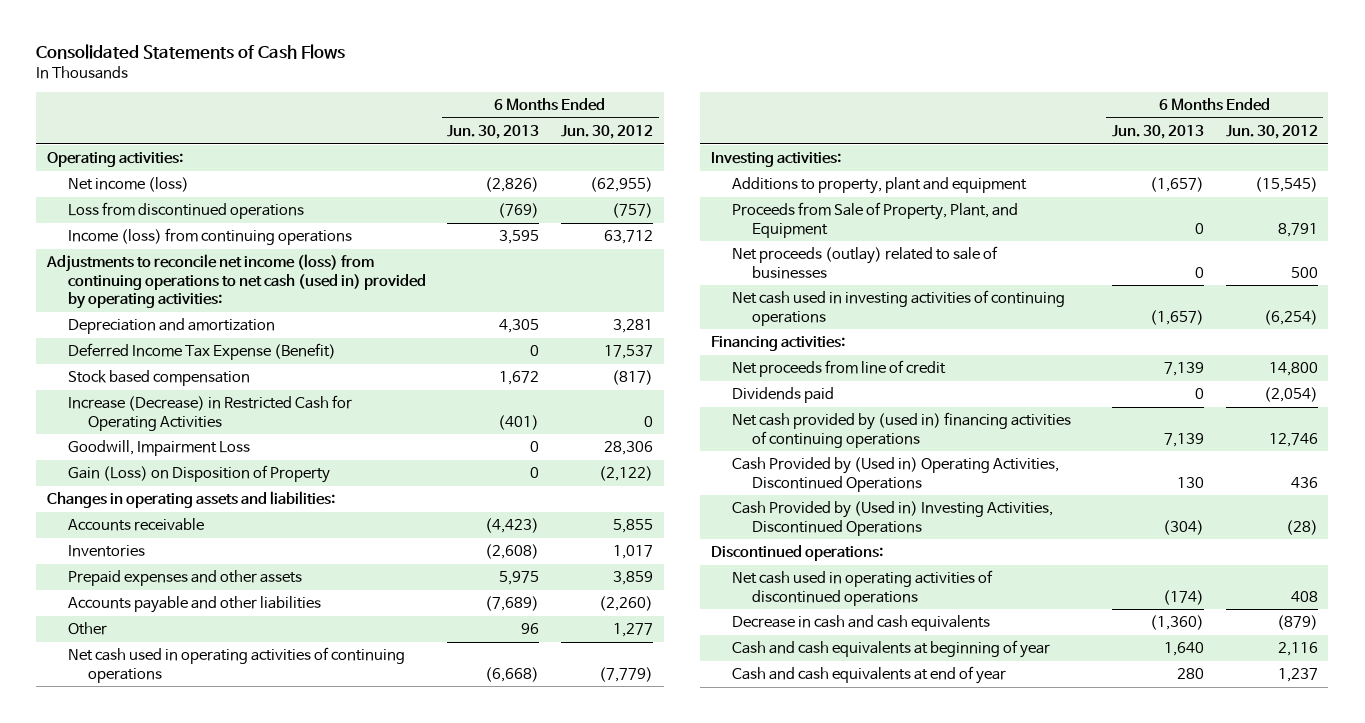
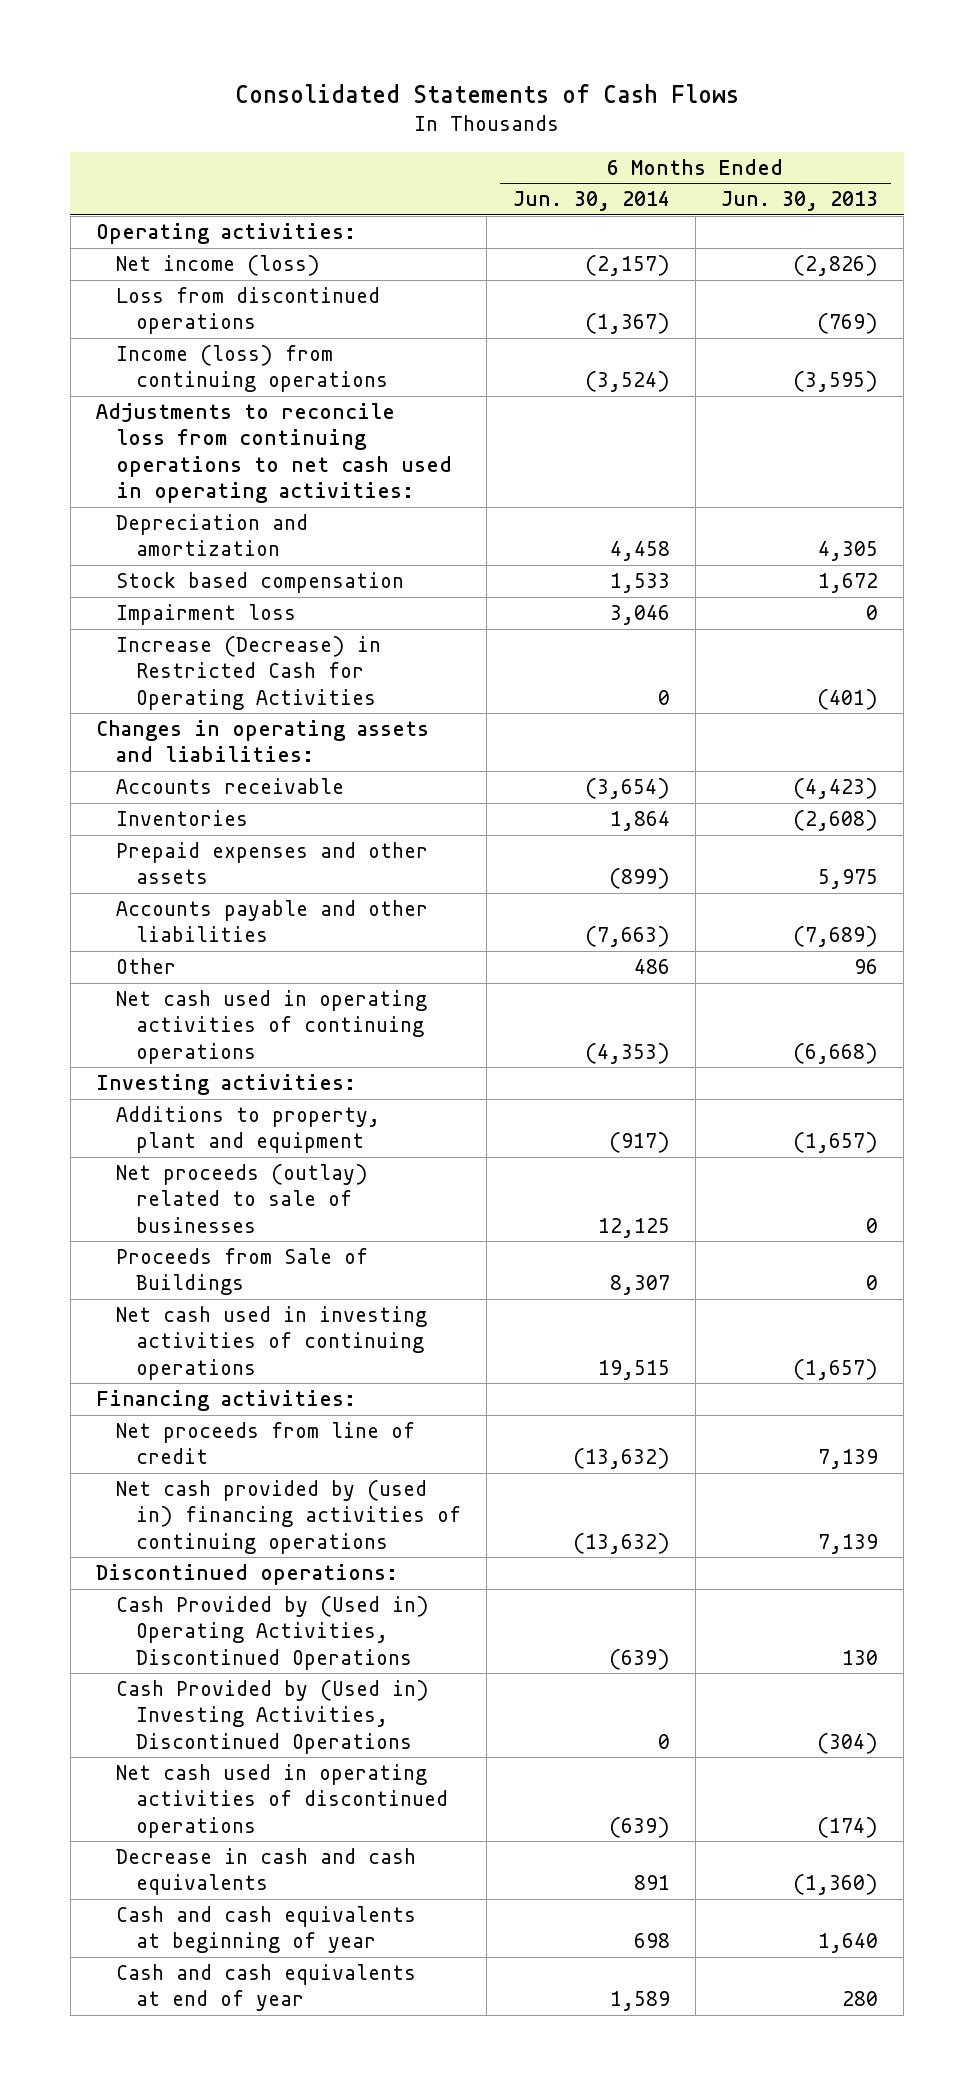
[561,124,654,139] Jun. 30, 2012 -> none
none -> [512,191,670,212] Jun. 30, 2014
[499,230,540,245] 3,595 -> [793,371,879,393] (3,595)
[46,254,426,310] Adjustments to reconcile net income (loss) from continuing operations to net cash (used in) provided by operating activities: -> [95,402,452,503] Adjustments to reconcile loss from continuing operations to net cash used in operating activities:
[67,343,336,361] Deferred Income Tax Expense (Benefit) -> none
none -> [115,603,296,625] Impairment loss
[67,440,250,457] Goodwill, Impairment Loss -> none
[67,465,330,484] Gain (Loss) on Disposition of Property -> none
[731,202,1018,238] Proceeds from Sale of Property, Plant, and Equipment -> none
none -> [115,1247,368,1296] Proceeds from Sale of Buildings
[731,387,834,404] Dividends paid -> none
[711,545,884,562] Discontinued operations: -> [95,1563,398,1585] Discontinued operations:

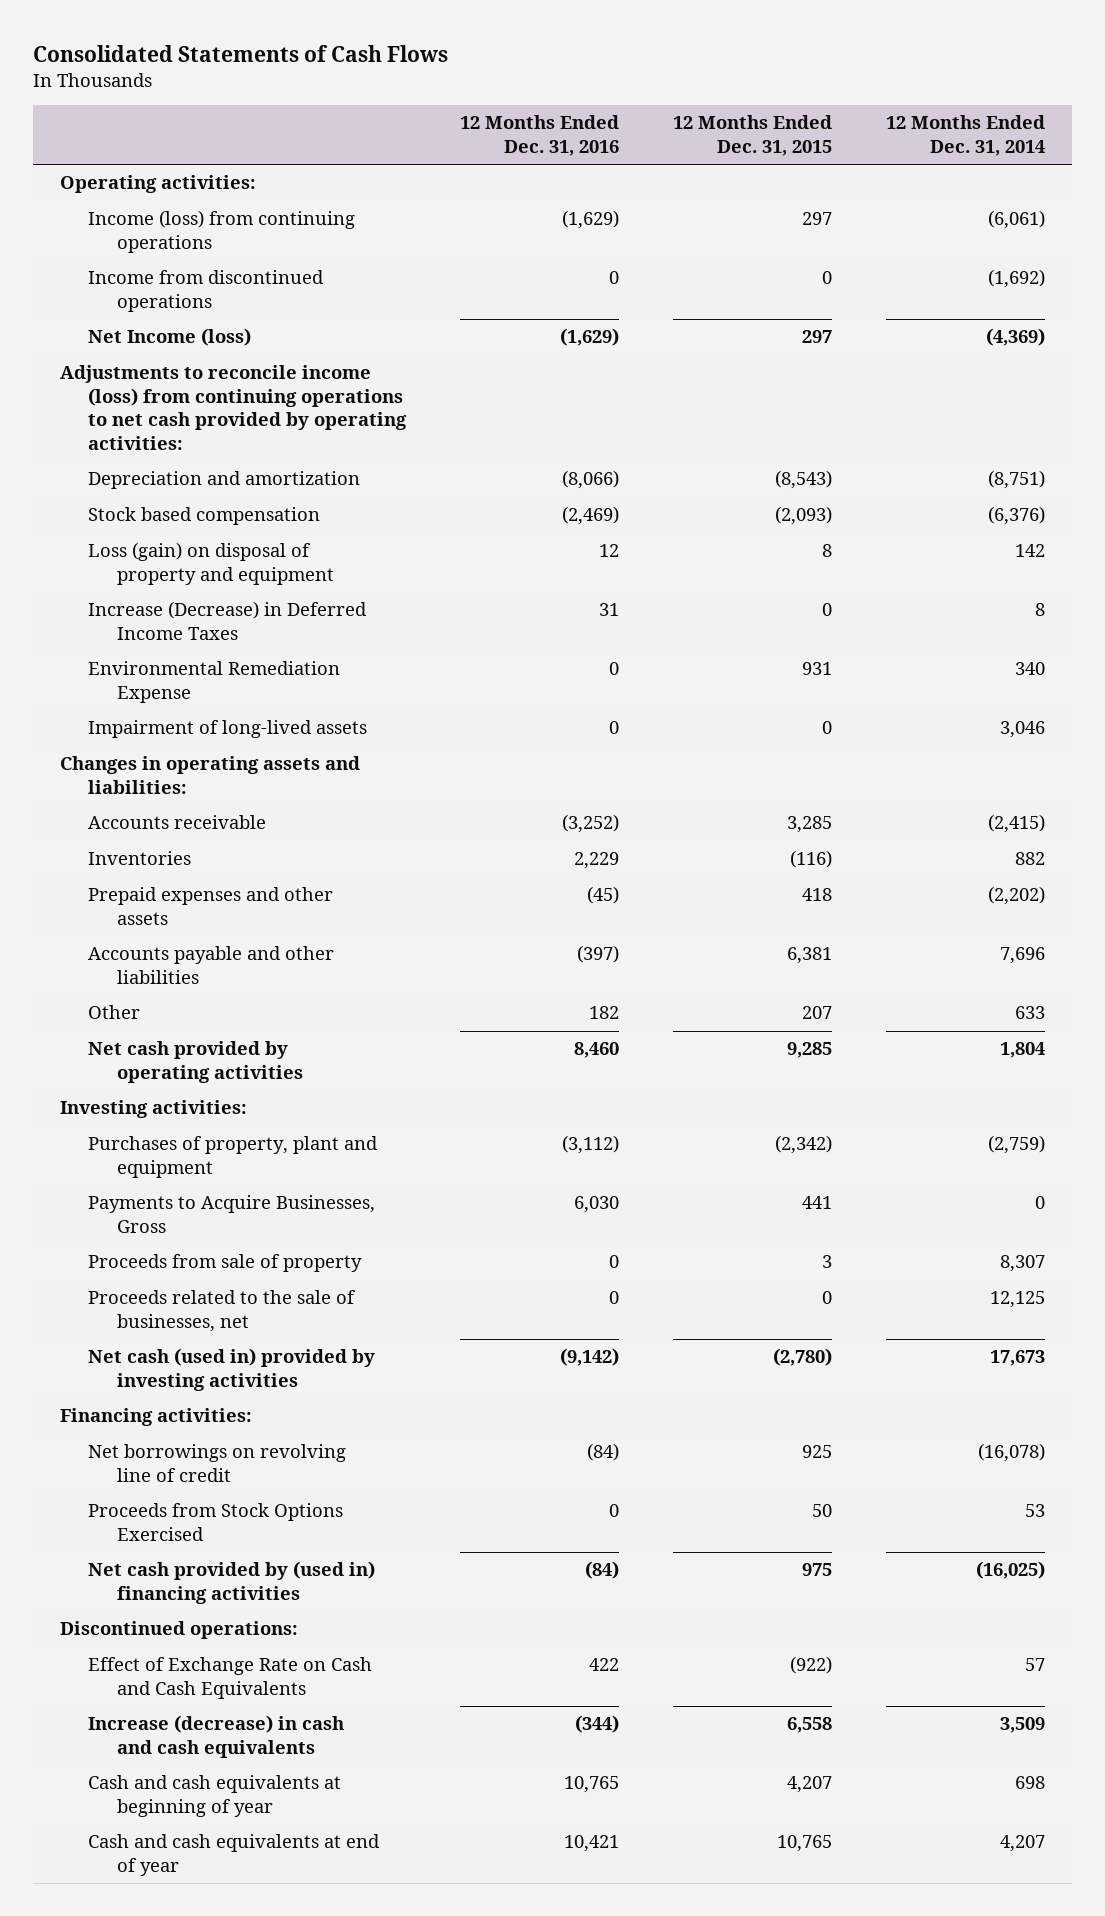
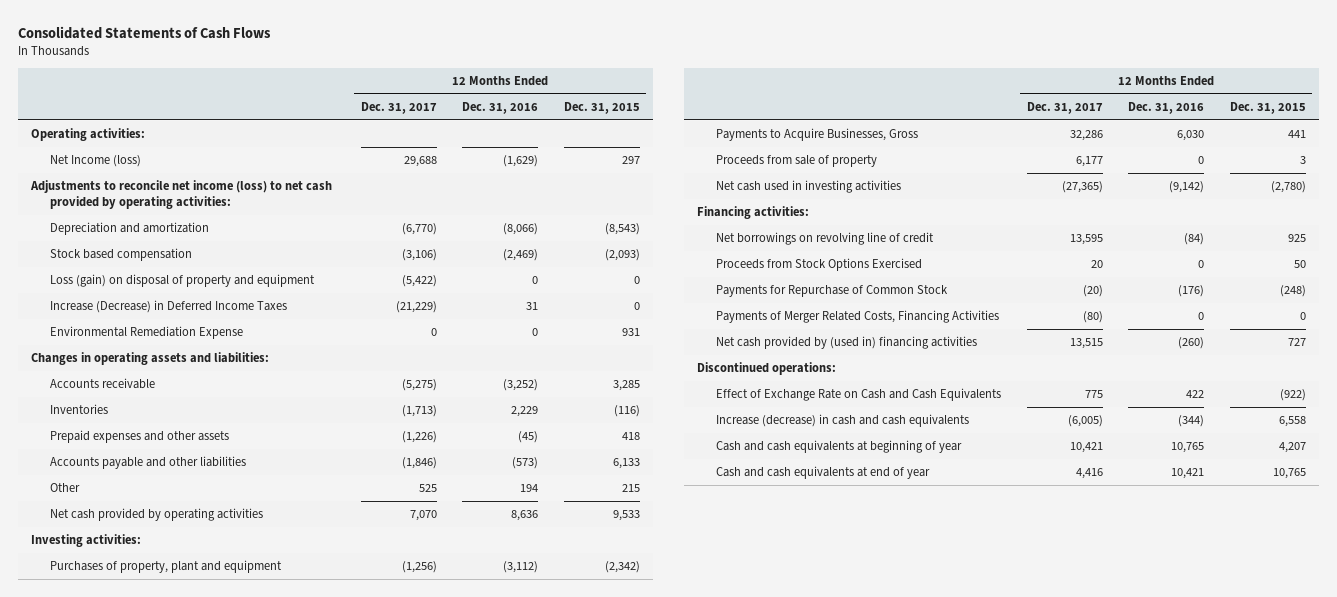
[886,115,1046,156] 12 Months Ended Dec. 31, 2014 -> none
none -> [360,101,437,114] Dec. 31, 2017
[88,210,356,253] Income (loss) from continuing operations -> none
[88,270,325,312] Income from discontinued operations -> none
[60,365,408,450] Adjustments to reconcile income (loss) from continuing operations to net cash provided by operating activities: -> [30,180,333,209] Adjustments to reconcile net income (loss) to net cash provided by operating activities:
[599,544,620,558] 12 -> [532,276,539,285] 0
[822,544,833,558] 8 -> [633,276,640,285] 0
[88,720,368,739] Impairment of long-lived assets -> none
[577,945,620,964] (397) -> [512,457,539,470] (573)
[787,947,833,965] 6,381 -> [612,458,640,470] 6,133
[589,1006,620,1020] 182 -> [520,484,539,493] 194
[802,1006,833,1020] 207 -> [621,484,640,493] 215
[574,1042,620,1059] 8,460 -> [511,510,539,522] 8,636
[787,1042,833,1059] 9,285 -> [612,510,640,522] 9,533
[88,1290,357,1332] Proceeds related to the sale of businesses, net -> none
[88,1348,376,1391] Net cash (used in) provided by investing activities -> [716,180,902,194] Net cash used in investing activities
none -> [716,285,949,298] Payments for Repurchase of Common Stock
none -> [716,310,1000,324] Payments of Merger Related Costs, Financing Activities
[585,1561,620,1580] (84) -> [1178,337,1205,350] (260)
[802,1563,833,1577] 975 -> [1288,338,1307,347] 727

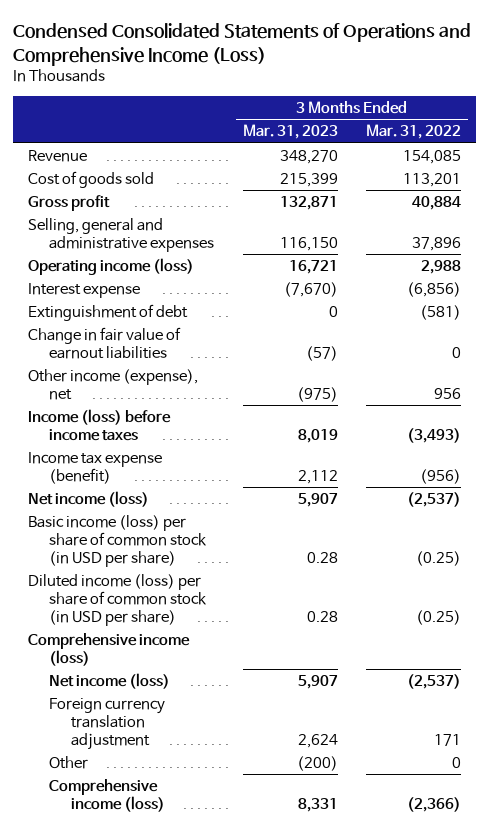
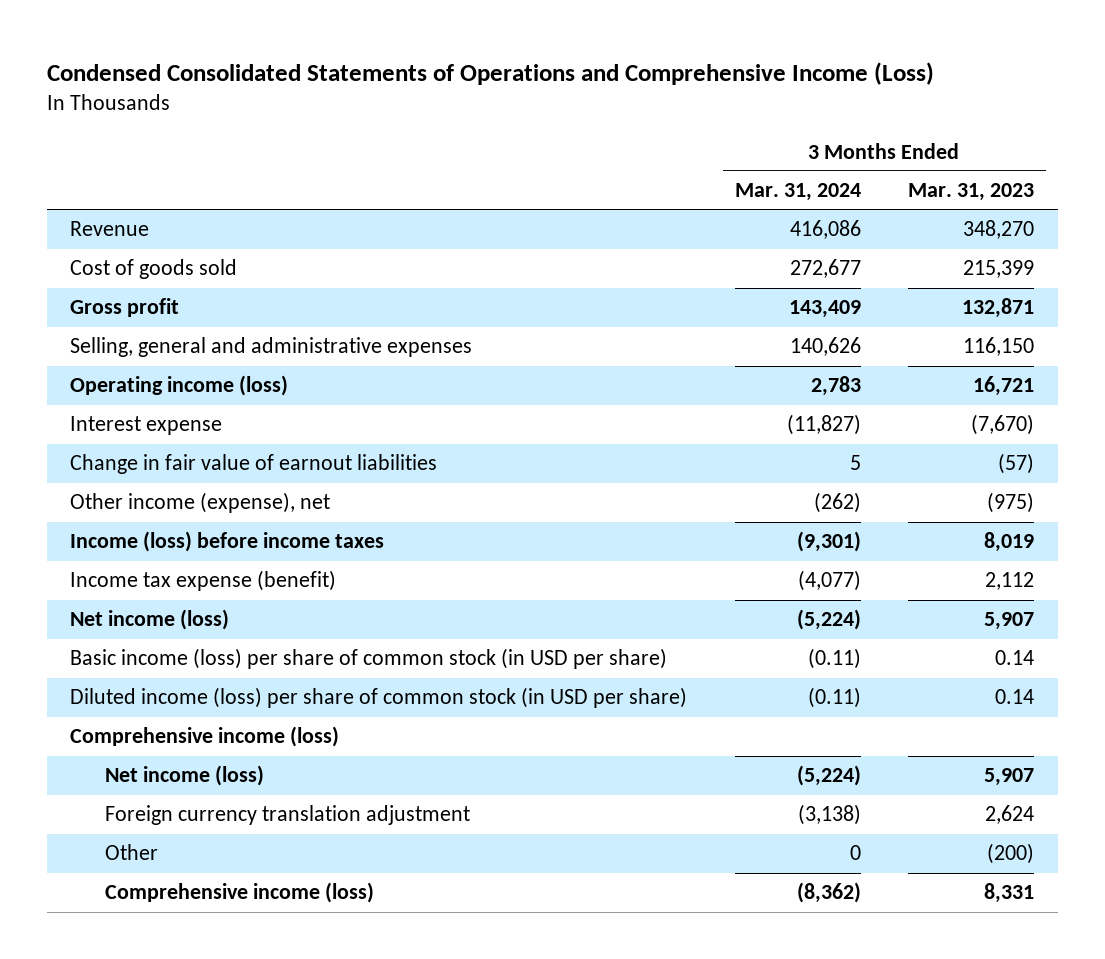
[366,124,462,140] Mar. 31, 2022 -> none
none -> [734,183,861,202] Mar. 31, 2024
[27,304,188,322] Extinguishment of debt -> none
[306,552,338,564] 0.28 -> [995,650,1035,666] 0.14
[306,611,338,623] 0.28 -> [995,689,1035,705] 0.14

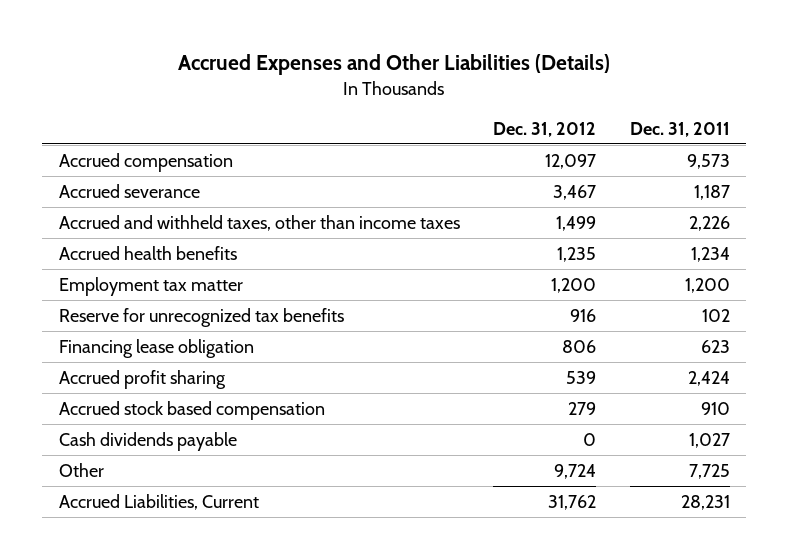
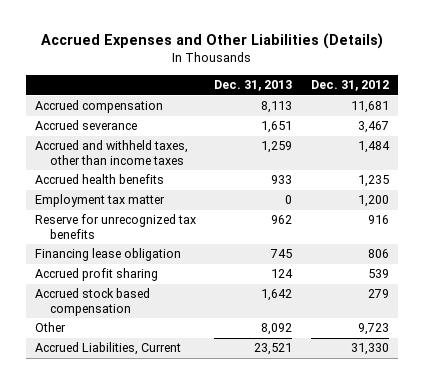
[629,121,730,137] Dec. 31, 2011 -> none
none -> [214,80,293,92] Dec. 31, 2013
[545,153,597,169] 12,097 -> [350,101,389,114] 11,681
[556,215,597,231] 1,499 -> [357,141,390,154] 1,484
[58,431,237,451] Cash dividends payable -> none
[554,463,597,479] 9,724 -> [357,323,389,336] 9,723
[548,494,597,510] 31,762 -> [350,343,389,356] 31,330

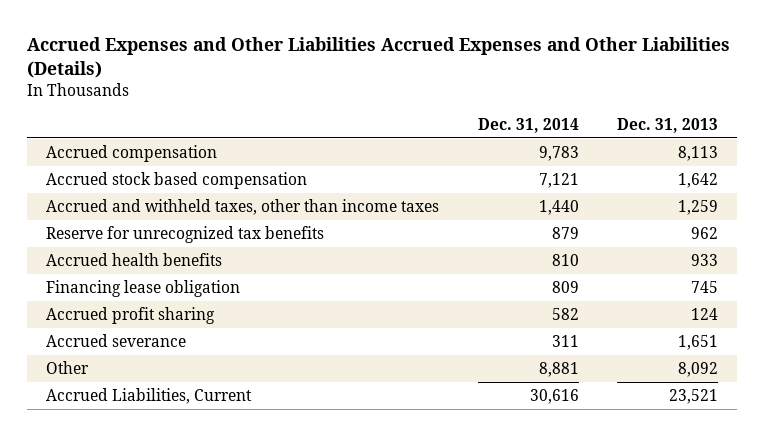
[40,33,383,50] Accrued Expenses and Other Liabilities (Details) -> [27,37,731,78] Accrued Expenses and Other Liabilities Accrued Expenses and Other Liabilities (Details)
[310,80,389,92] Dec. 31, 2012 -> none
none -> [477,117,579,133] Dec. 31, 2014
[34,288,150,317] Accrued stock based compensation -> [46,171,308,189] Accrued stock based compensation
[34,194,165,208] Employment tax matter -> none
[34,174,164,185] Accrued health benefits -> [46,252,223,266] Accrued health benefits
[34,120,137,131] Accrued severance -> [46,333,187,347] Accrued severance

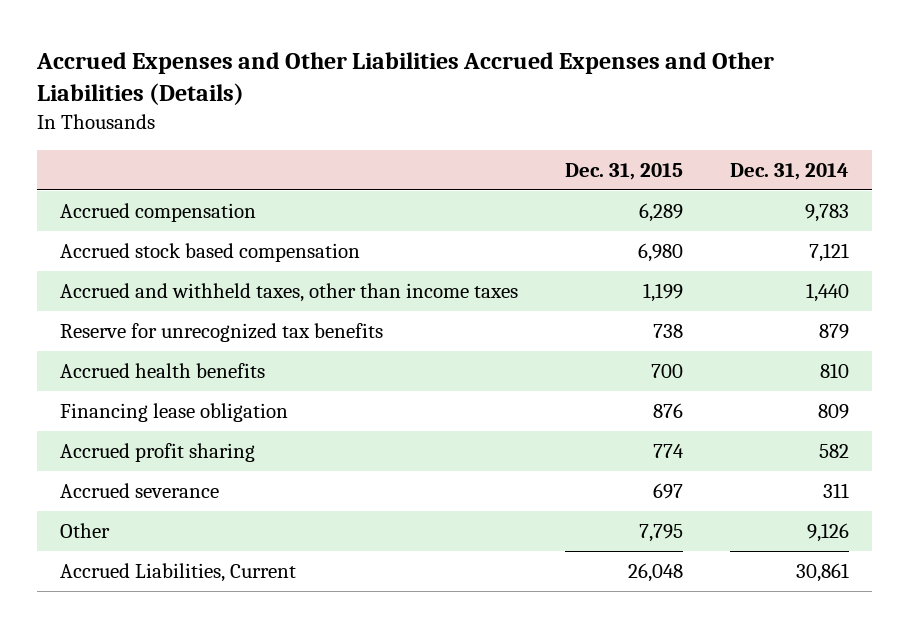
[617,117,719,133] Dec. 31, 2013 -> none
none -> [564,162,683,180] Dec. 31, 2015
[538,361,579,377] 8,881 -> [806,523,849,543] 9,126
[529,388,579,404] 30,616 -> [795,563,849,583] 30,861

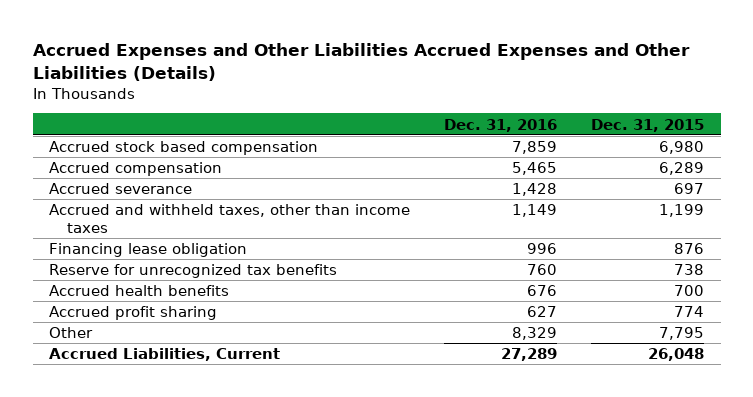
[729,162,849,180] Dec. 31, 2014 -> none
none -> [444,118,558,132] Dec. 31, 2016
[59,203,256,223] Accrued compensation -> [49,162,223,177] Accrued compensation
[59,483,219,499] Accrued severance -> [49,183,193,195] Accrued severance
[59,403,288,423] Financing lease obligation -> [49,243,248,258] Financing lease obligation

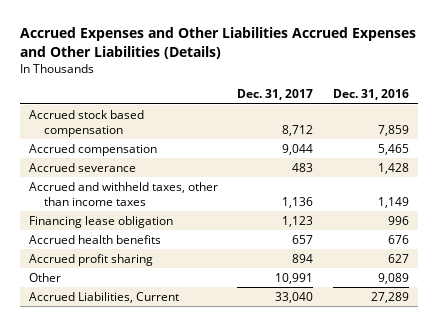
[590,118,704,132] Dec. 31, 2015 -> none
none -> [237,89,314,101] Dec. 31, 2017
[49,264,338,279] Reserve for unrecognized tax benefits -> none
[512,327,558,341] 8,329 -> [377,272,409,284] 9,089

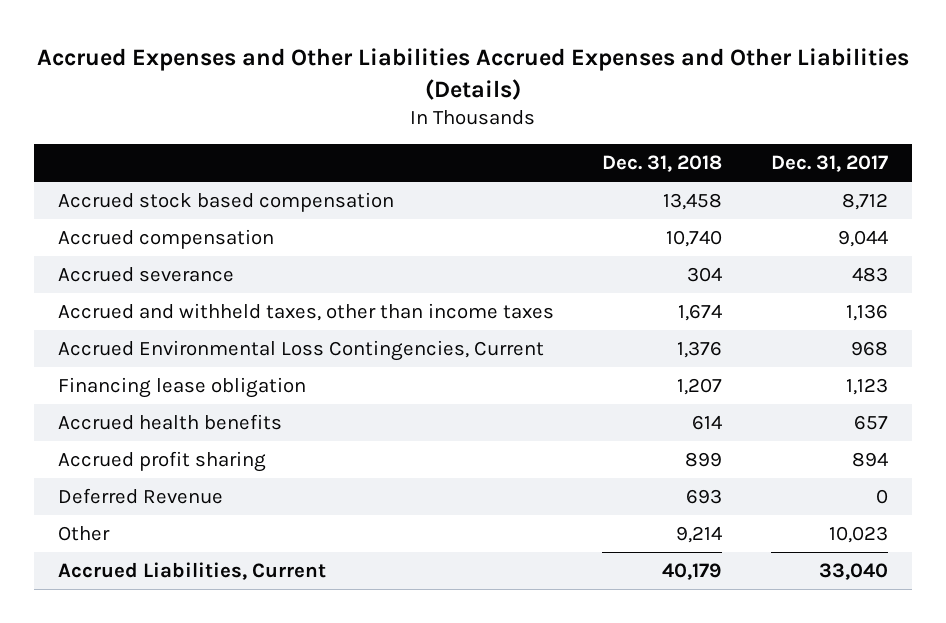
[332,89,409,101] Dec. 31, 2016 -> none
none -> [602,155,723,173] Dec. 31, 2018
none -> [57,339,544,361] Accrued Environmental Loss Contingencies, Current
none -> [57,487,223,504] Deferred Revenue
[275,272,314,284] 10,991 -> [828,525,888,543] 10,023

